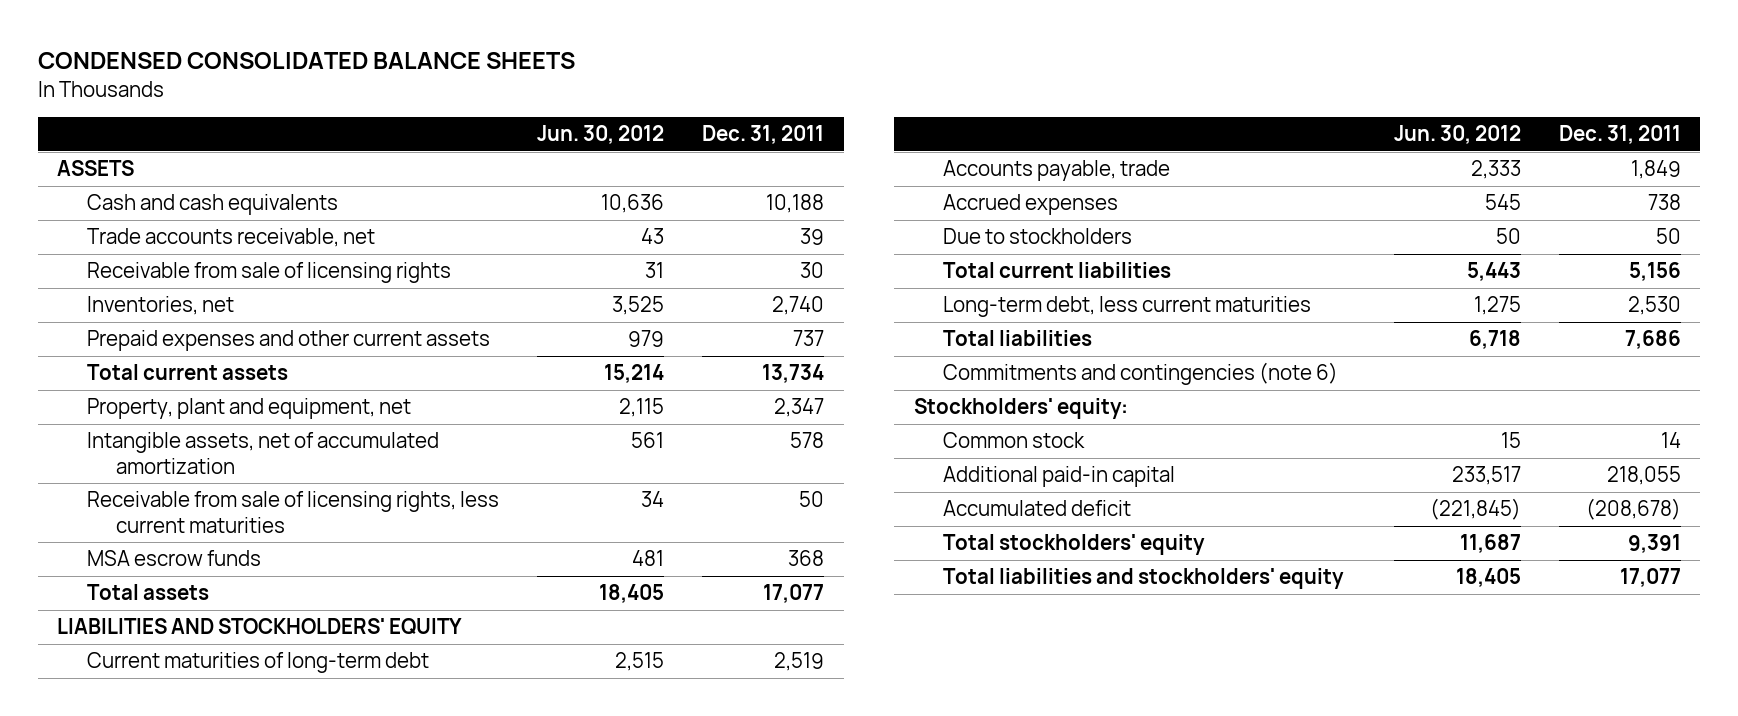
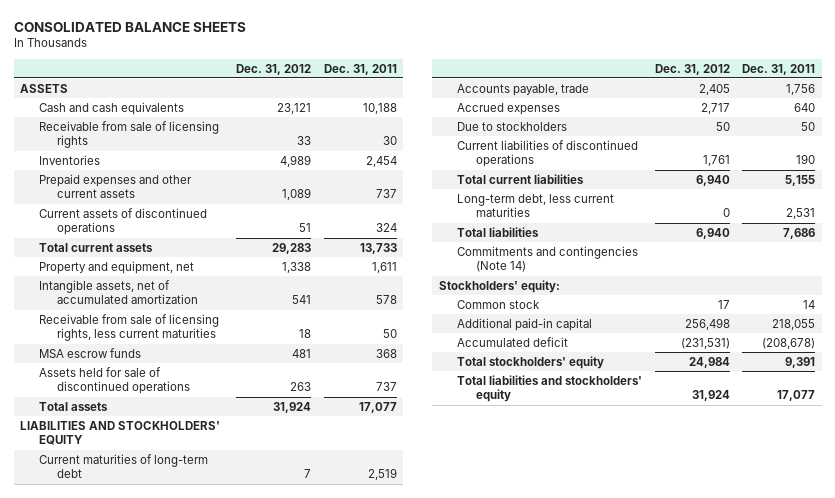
[37,52,575,70] CONDENSED CONSOLIDATED BALANCE SHEETS -> [13,21,246,32] CONSOLIDATED BALANCE SHEETS
[537,125,665,145] Jun. 30, 2012 -> none
none -> [236,63,312,75] Dec. 31, 2012
[86,228,375,248] Trade accounts receivable, net -> none
[86,296,234,316] Inventories, net -> [38,154,100,165] Inventories
[772,296,825,316] 2,740 -> [365,155,397,167] 2,454
none -> [38,207,207,236] Current assets of discontinued operations
[762,364,825,384] 13,734 -> [359,242,397,254] 13,733
[86,398,411,420] Property, plant and equipment, net -> [38,260,194,274] Property and equipment, net
[774,398,825,418] 2,347 -> [371,261,397,273] 1,611
none -> [38,366,191,395] Assets held for sale of discontinued operations
[1631,160,1682,180] 1,849 -> [786,83,816,95] 1,756
[1648,194,1682,211] 738 -> [794,102,816,112] 640
none -> [457,139,639,168] Current liabilities of discontinued operations
[1629,262,1682,282] 5,156 -> [785,174,816,186] 5,155
[1628,296,1682,316] 2,530 -> [786,208,816,220] 2,531
[943,362,1339,386] Commitments and contingencies (note 6) -> [457,245,639,273] Commitments and contingencies (Note 14)

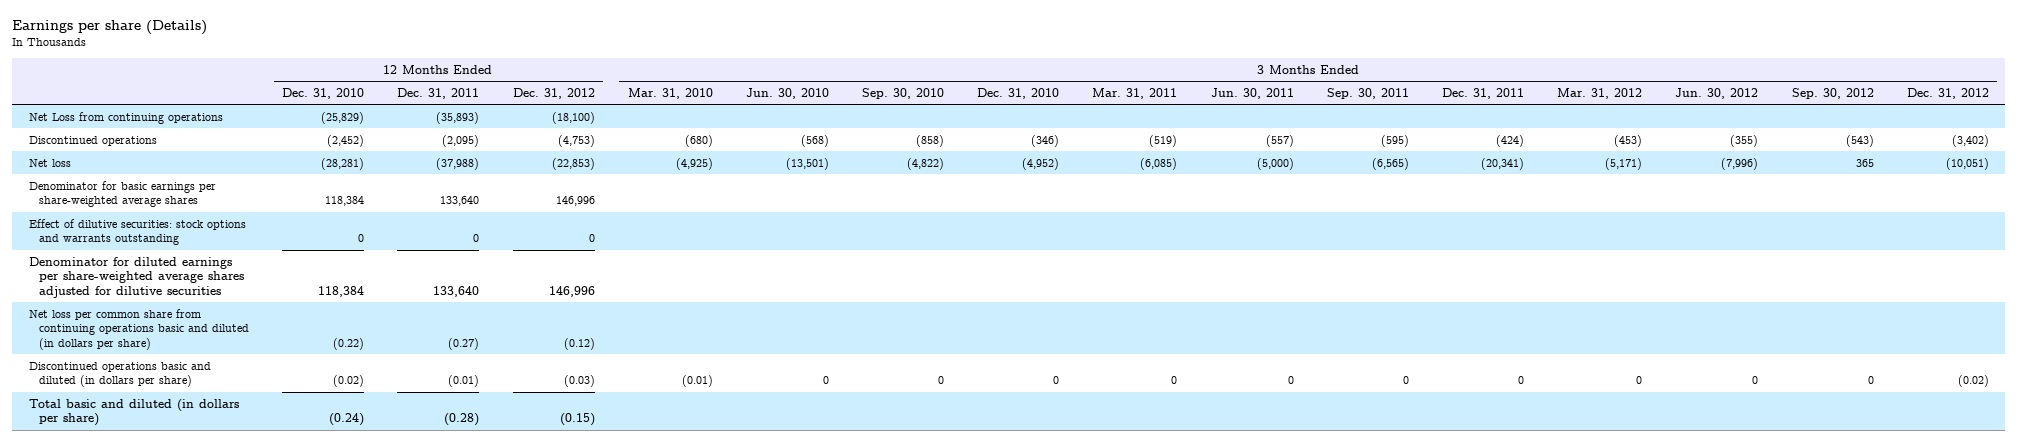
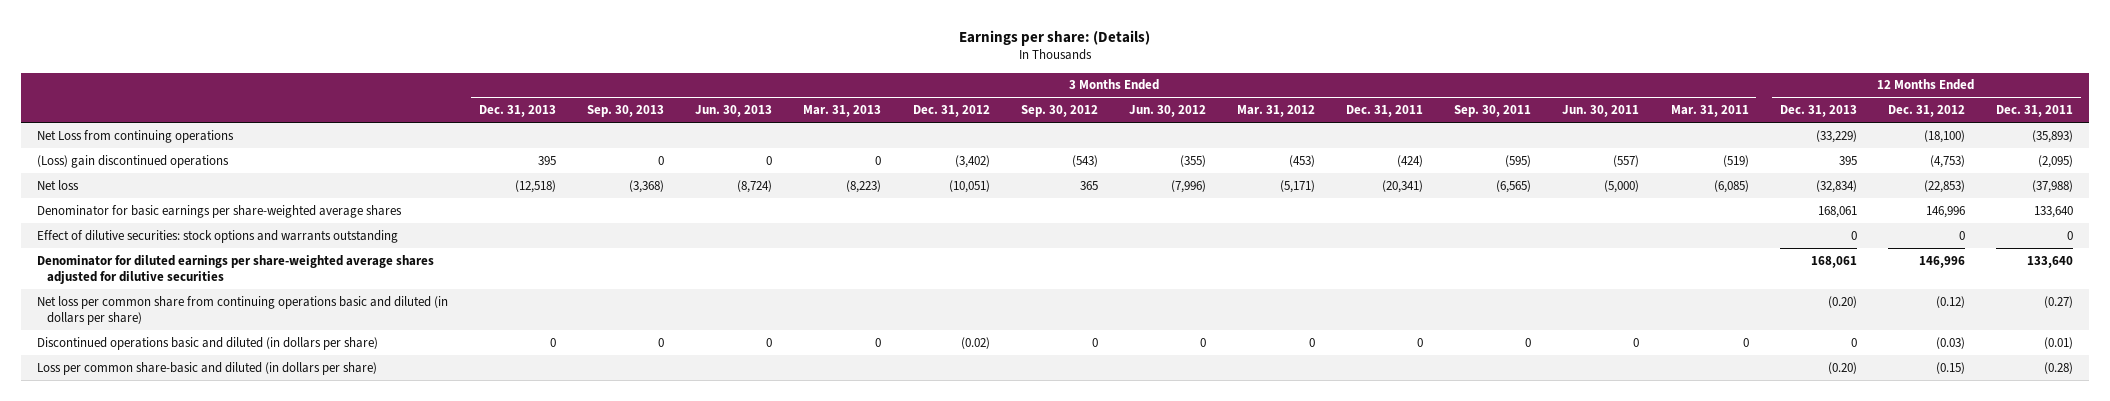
[12,20,208,36] Earnings per share (Details) -> [958,29,1150,46] Earnings per share: (Details)
[282,87,365,99] Dec. 31, 2010 -> none
[627,87,713,99] Mar. 31, 2010 -> none
[745,87,829,99] Jun. 30, 2010 -> none
[862,87,945,99] Sep. 30, 2010 -> none
[977,87,1060,99] Dec. 31, 2010 -> none
none -> [478,105,556,118] Dec. 31, 2013
none -> [587,105,665,118] Sep. 30, 2013
none -> [695,105,773,118] Jun. 30, 2013
none -> [803,105,882,118] Mar. 31, 2013
none -> [1779,105,1857,118] Dec. 31, 2013
[28,135,157,146] Discontinued operations -> [36,154,229,168] (Loss) gain discontinued operations
[28,398,239,427] Total basic and diluted (in dollars per share) -> [36,361,377,375] Loss per common share-basic and diluted (in dollars per share)

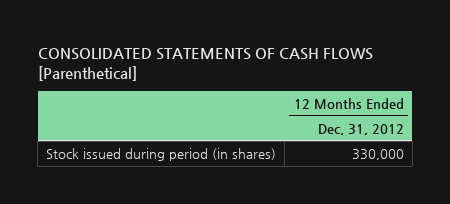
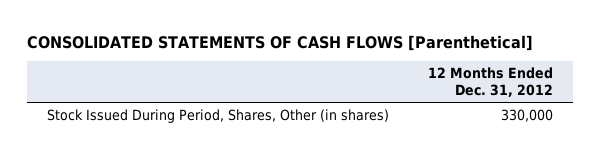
[46,147,277,161] Stock issued during period (in shares) -> [46,109,389,124] Stock Issued During Period, Shares, Other (in shares)

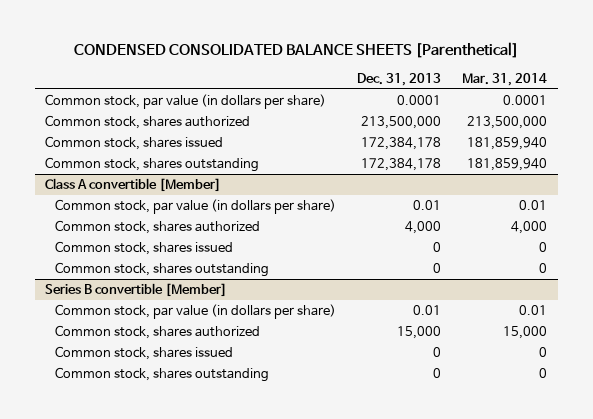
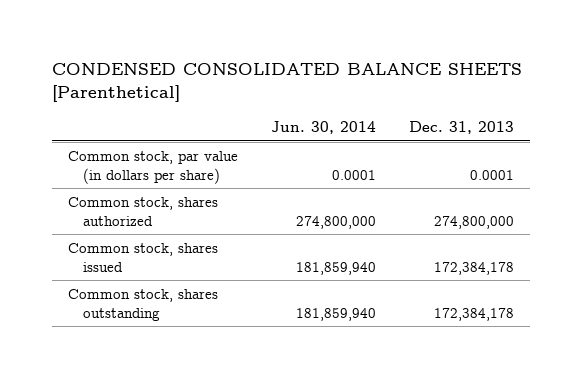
[462,72,548,86] Mar. 31, 2014 -> none
none -> [271,121,377,135] Jun. 30, 2014
[361,116,442,130] 213,500,000 -> [433,215,514,229] 274,800,000
[45,178,222,193] Class A convertible [Member] -> none
[54,199,336,215] Common stock, par value (in dollars per share) -> none
[54,220,260,235] Common stock, shares authorized -> none
[54,241,233,256] Common stock, shares issued -> none
[54,262,269,278] Common stock, shares outstanding -> none
[45,283,228,298] Series B convertible [Member] -> none
[54,304,336,320] Common stock, par value (in dollars per share) -> none
[54,325,260,340] Common stock, shares authorized -> none
[54,346,233,361] Common stock, shares issued -> none
[54,367,269,383] Common stock, shares outstanding -> none

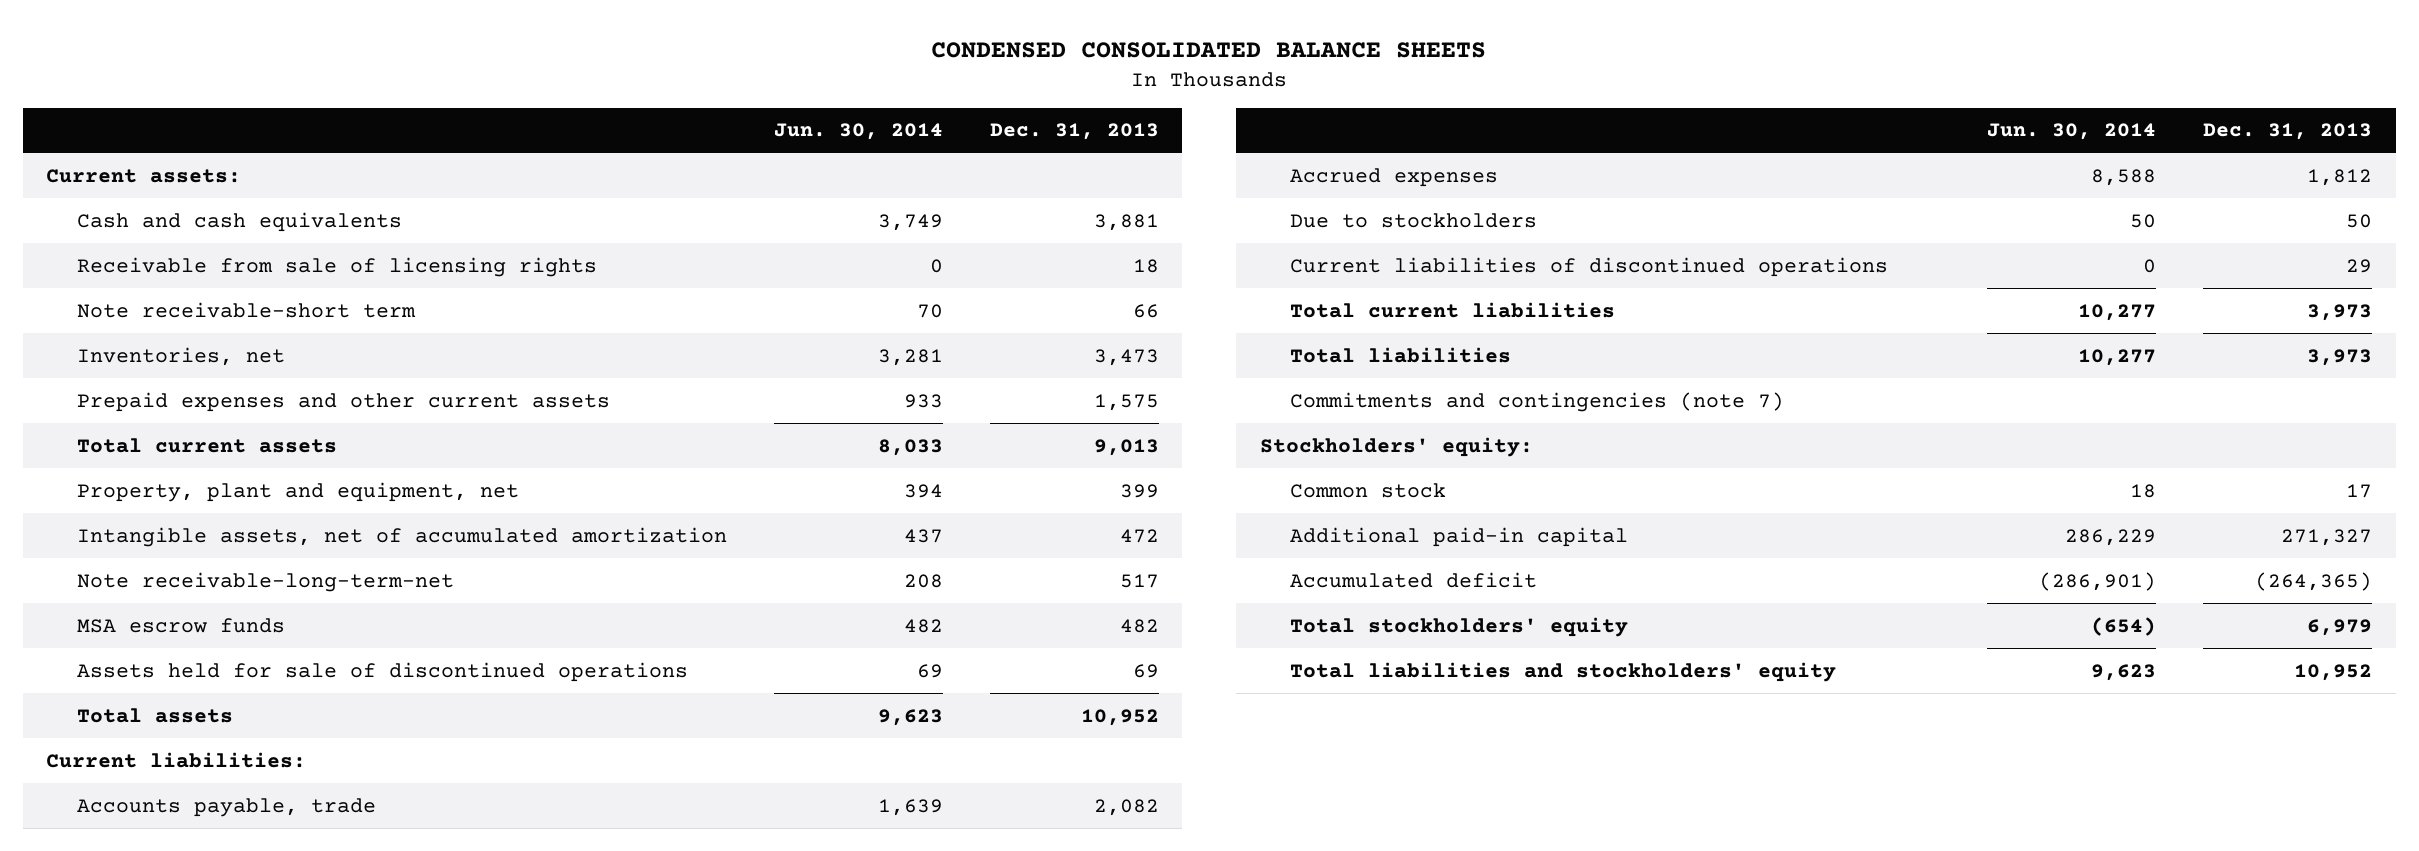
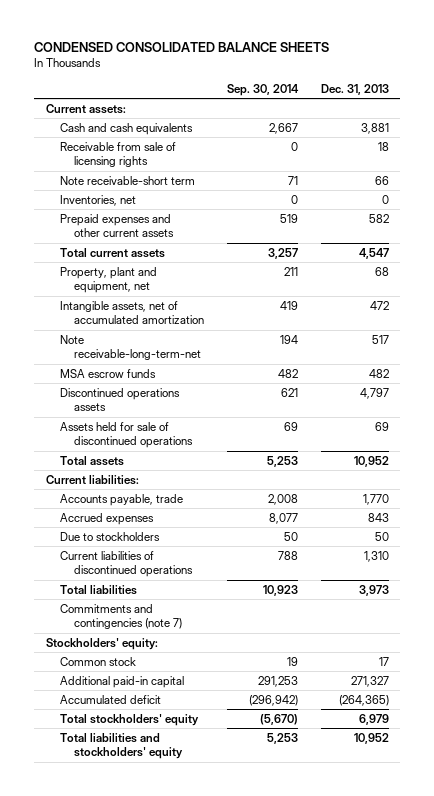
[773,123,943,141] Jun. 30, 2014 -> none
none -> [226,83,299,96] Sep. 30, 2014
[1093,348,1159,366] 3,473 -> [381,194,389,204] 0
[1093,393,1159,411] 1,575 -> [368,213,389,223] 582
[1093,438,1159,456] 9,013 -> [358,247,389,259] 4,547
[1119,483,1159,498] 399 -> [374,266,389,276] 68
none -> [59,387,180,412] Discontinued operations assets
[1093,798,1159,816] 2,082 -> [362,493,389,505] 1,770
[2307,168,2373,186] 1,812 -> [367,512,389,522] 843
[1290,301,1616,318] Total current liabilities -> none
[2346,258,2373,273] 29 -> [363,550,389,562] 1,310

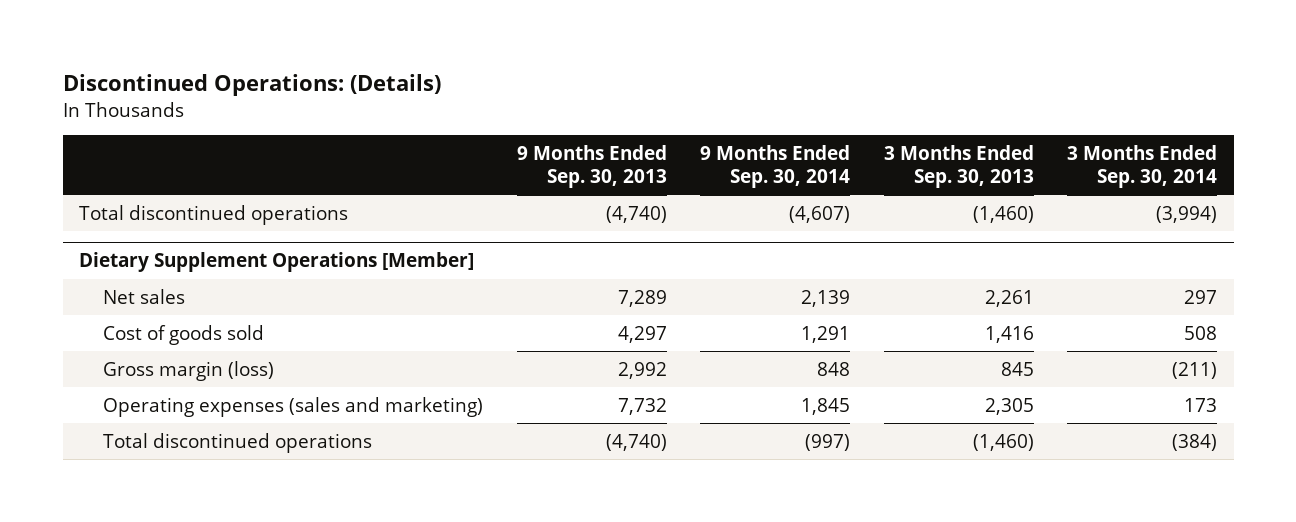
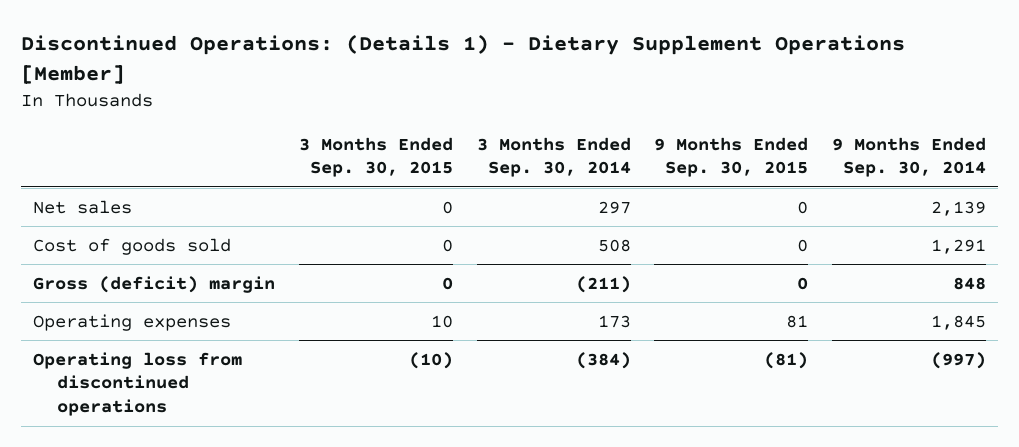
[62,74,441,97] Discontinued Operations: (Details) -> [20,34,905,85] Discontinued Operations: (Details 1) - Dietary Supplement Operations [Member]
[516,144,667,188] 9 Months Ended Sep. 30, 2013 -> none
[883,144,1034,188] 3 Months Ended Sep. 30, 2013 -> none
none -> [298,136,453,178] 3 Months Ended Sep. 30, 2015
none -> [654,136,809,178] 9 Months Ended Sep. 30, 2015
[79,204,349,225] Total discontinued operations -> none
[79,252,475,273] Dietary Supplement Operations [Member] -> none
[103,360,275,381] Gross margin (loss) -> [32,275,275,293] Gross (deficit) margin
[103,396,484,417] Operating expenses (sales and marketing) -> [32,313,231,331] Operating expenses
[103,432,373,453] Total discontinued operations -> [32,351,242,417] Operating loss from discontinued operations

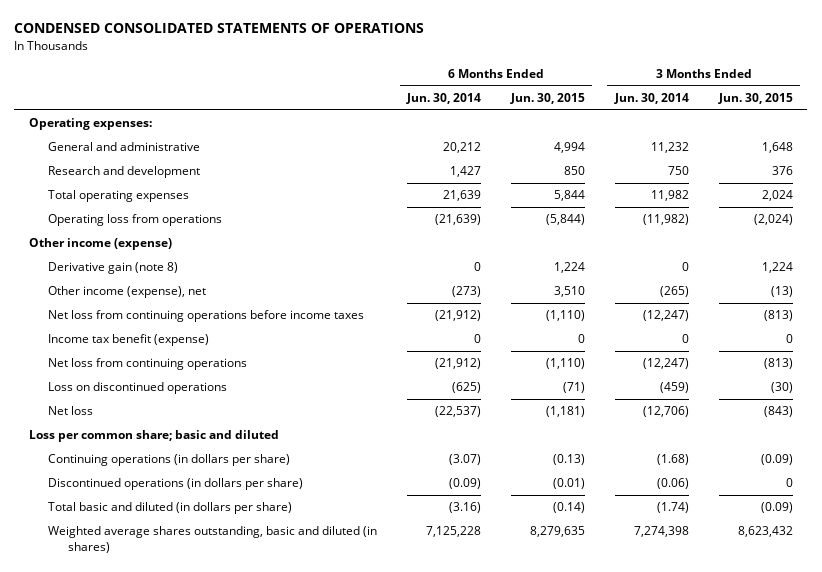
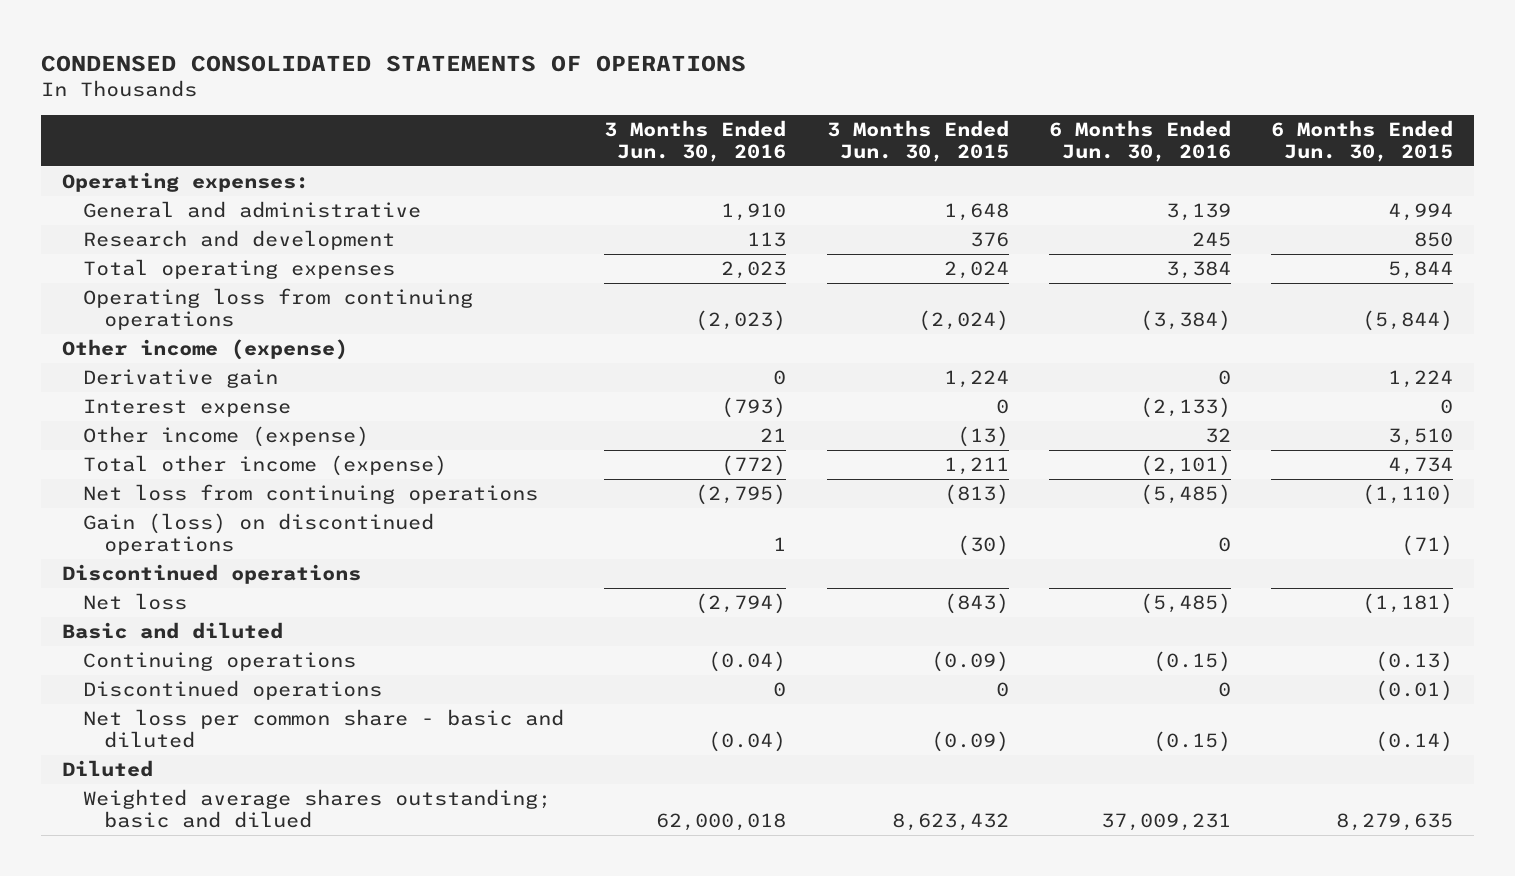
[406,93,482,105] Jun. 30, 2014 -> none
[613,93,689,105] Jun. 30, 2014 -> none
none -> [604,119,787,163] 3 Months Ended Jun. 30, 2016
none -> [1049,119,1232,163] 6 Months Ended Jun. 30, 2016
[48,214,223,227] Operating loss from operations -> [82,288,473,331] Operating loss from continuing operations
[48,310,365,323] Net loss from continuing operations before income taxes -> none
[48,334,210,347] Income tax benefit (expense) -> none
[48,262,179,275] Derivative gain (note 8) -> [82,369,278,389] Derivative gain
none -> [82,399,291,418] Interest expense
[48,286,207,299] Other income (expense), net -> [82,426,369,448] Other income (expense)
none -> [82,455,447,477] Total other income (expense)
[48,382,228,395] Loss on discontinued operations -> [82,513,434,556] Gain (loss) on discontinued operations
none -> [61,564,361,585] Discontinued operations
[29,430,280,443] Loss per common share; basic and diluted -> none
none -> [61,622,283,640] Basic and diluted
[48,454,291,467] Continuing operations (in dollars per share) -> [82,652,356,672] Continuing operations
[48,478,304,491] Discontinued operations (in dollars per share) -> [82,680,382,701] Discontinued operations
[48,502,293,515] Total basic and diluted (in dollars per share) -> [82,709,564,749] Net loss per common share - basic and diluted
none -> [61,760,153,778] Diluted
[48,526,378,553] Weighted average shares outstanding, basic and diluted (in shares) -> [82,789,551,829] Weighted average shares outstanding; basic and dilued

